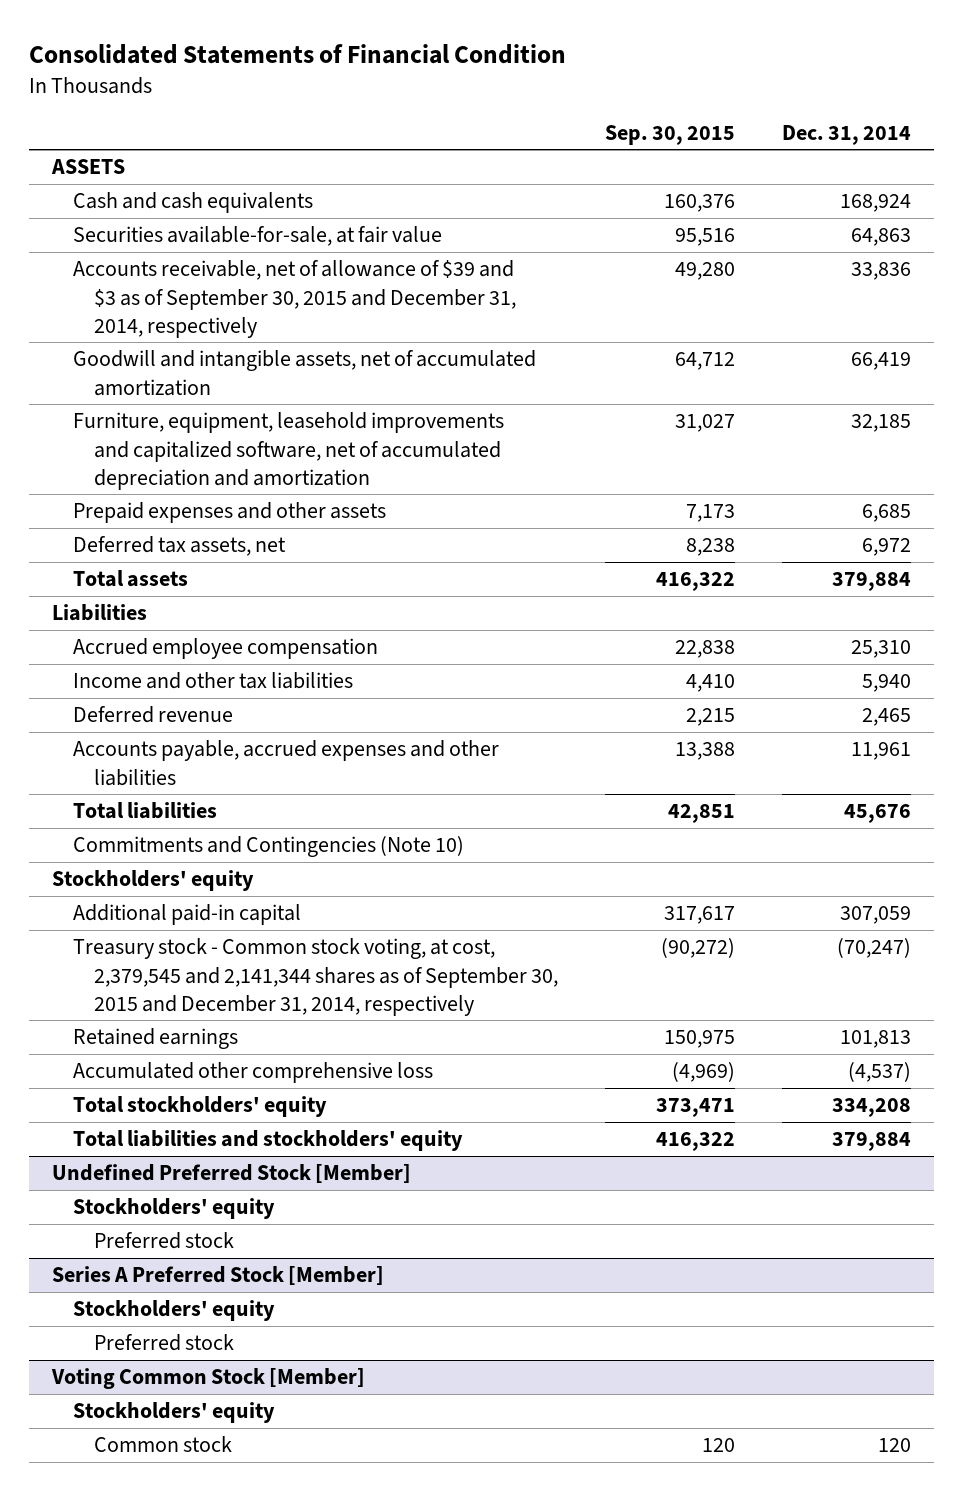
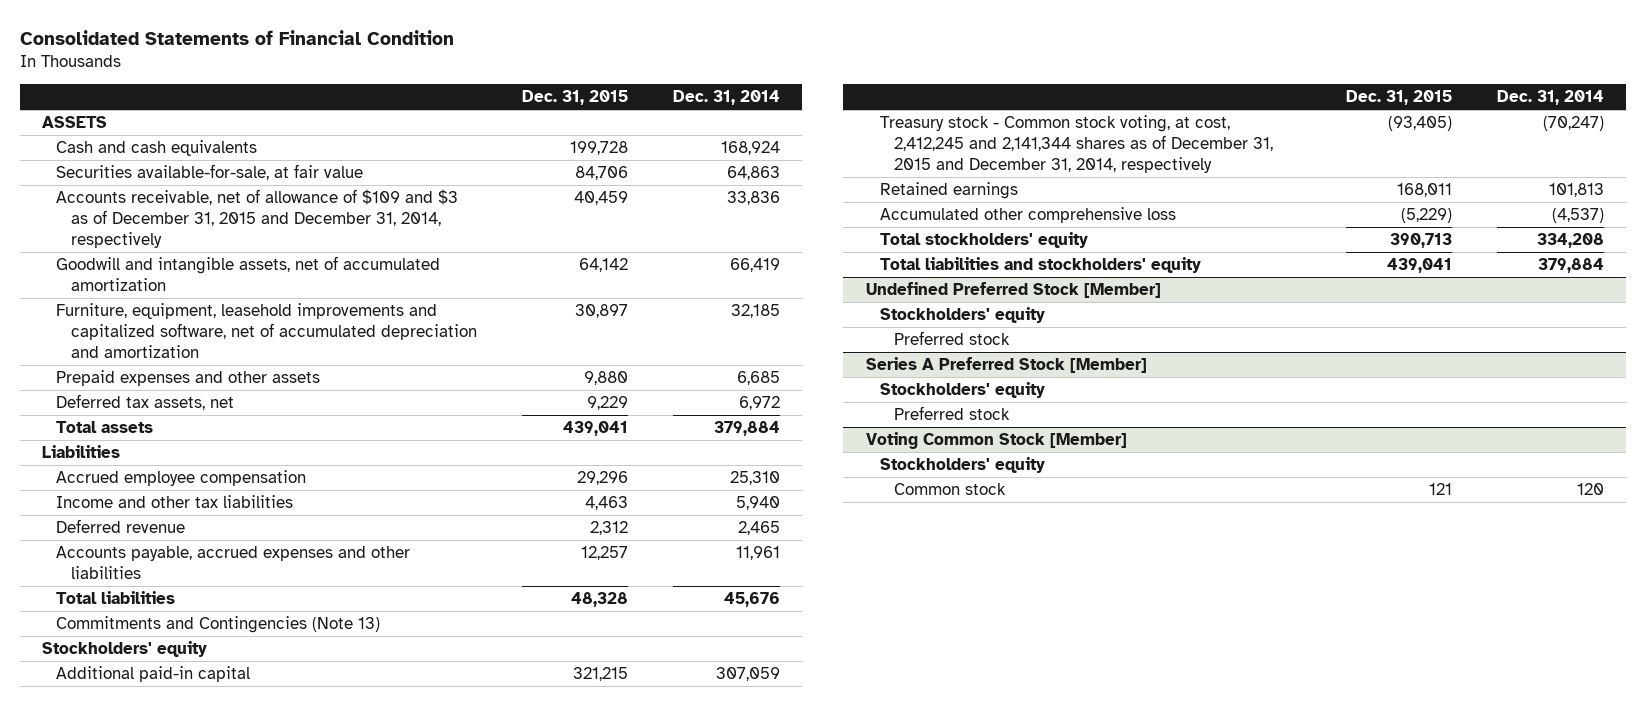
[605,124,736,145] Sep. 30, 2015 -> none
none -> [521,89,628,105] Dec. 31, 2015
[73,260,517,338] Accounts receivable, net of allowance of $39 and $3 as of September 30, 2015 and December 31, 2014, respectively -> [56,189,459,249] Accounts receivable, net of allowance of $109 and $3 as of December 31, 2015 and December 31, 2014, respectively
[73,836,465,858] Commitments and Contingencies (Note 10) -> [56,616,381,634] Commitments and Contingencies (Note 13)
[73,938,559,1016] Treasury stock - Common stock voting, at cost, 2,379,545 and 2,141,344 shares as of September 30, 2015 and December 31, 2014, respectively -> [880,115,1274,174] Treasury stock - Common stock voting, at cost, 2,412,245 and 2,141,344 shares as of December 31, 2015 and December 31, 2014, respectively

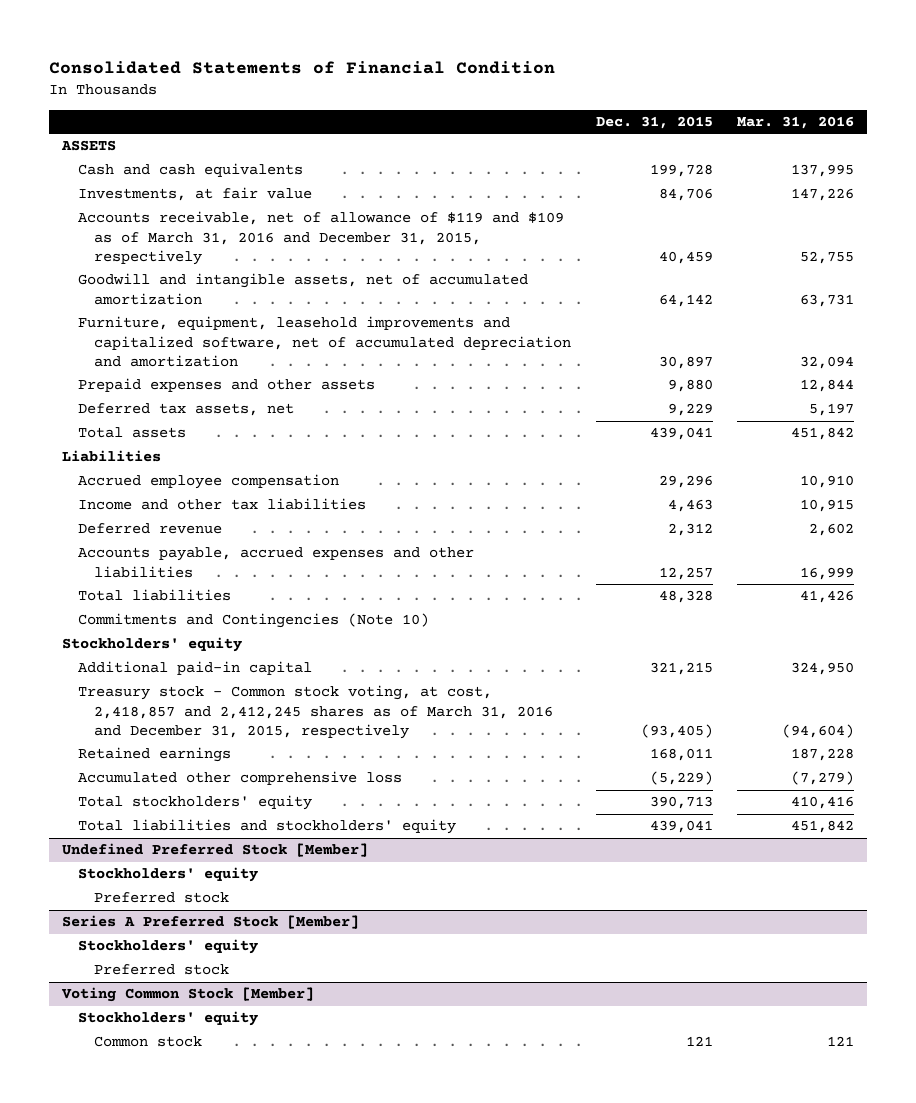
[672,89,780,105] Dec. 31, 2014 -> none
none -> [737,115,855,129] Mar. 31, 2016
[56,164,364,181] Securities available-for-sale, at fair value -> [77,187,312,202] Investments, at fair value
[56,189,459,249] Accounts receivable, net of allowance of $109 and $3 as of December 31, 2015 and December 31, 2014, respectively -> [77,211,564,265] Accounts receivable, net of allowance of $119 and $109 as of March 31, 2016 and December 31, 2015, respectively
[56,616,381,634] Commitments and Contingencies (Note 13) -> [77,613,429,629] Commitments and Contingencies (Note 10)
[880,115,1274,174] Treasury stock - Common stock voting, at cost, 2,412,245 and 2,141,344 shares as of December 31, 2015 and December 31, 2014, respectively -> [77,685,554,739] Treasury stock - Common stock voting, at cost, 2,418,857 and 2,412,245 shares as of March 31, 2016 and December 31, 2015, respectively

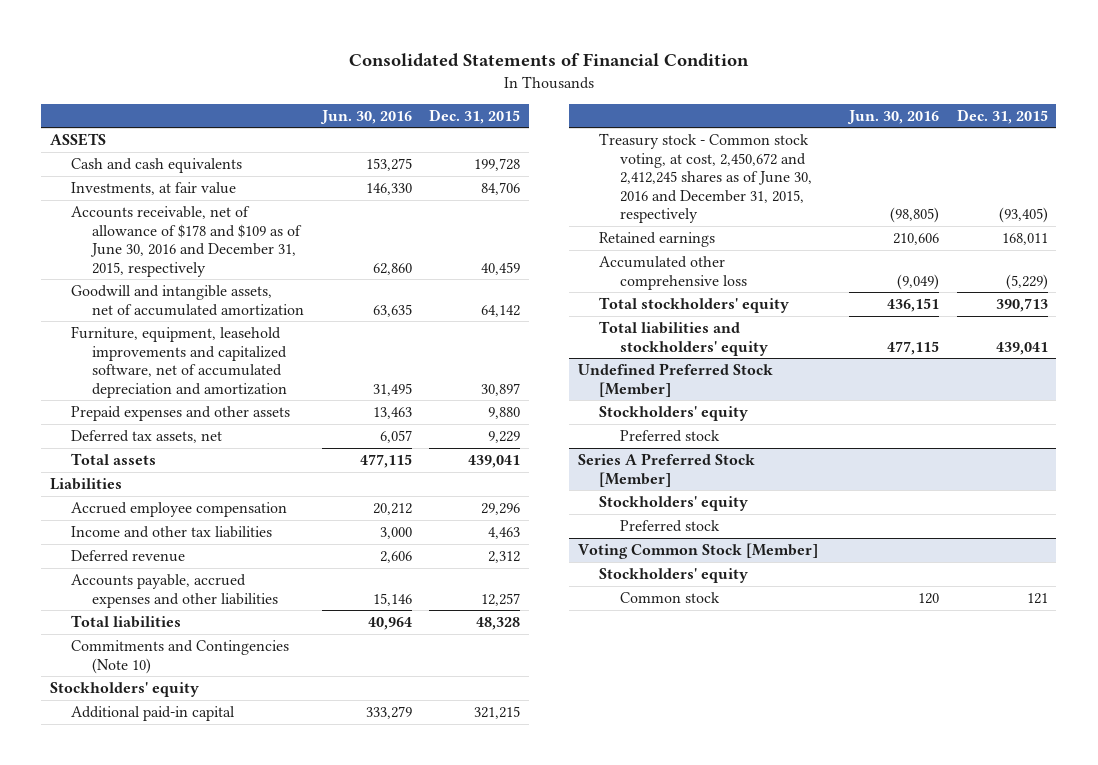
[737,115,855,129] Mar. 31, 2016 -> none
none -> [319,109,412,124] Jun. 30, 2016
[77,211,564,265] Accounts receivable, net of allowance of $119 and $109 as of March 31, 2016 and December 31, 2015, respectively -> [71,206,303,277] Accounts receivable, net of allowance of $178 and $109 as of June 30, 2016 and December 31, 2015, respectively
[77,685,554,739] Treasury stock - Common stock voting, at cost, 2,418,857 and 2,412,245 shares as of March 31, 2016 and December 31, 2015, respectively -> [598,133,812,224] Treasury stock - Common stock voting, at cost, 2,450,672 and 2,412,245 shares as of June 30, 2016 and December 31, 2015, respectively

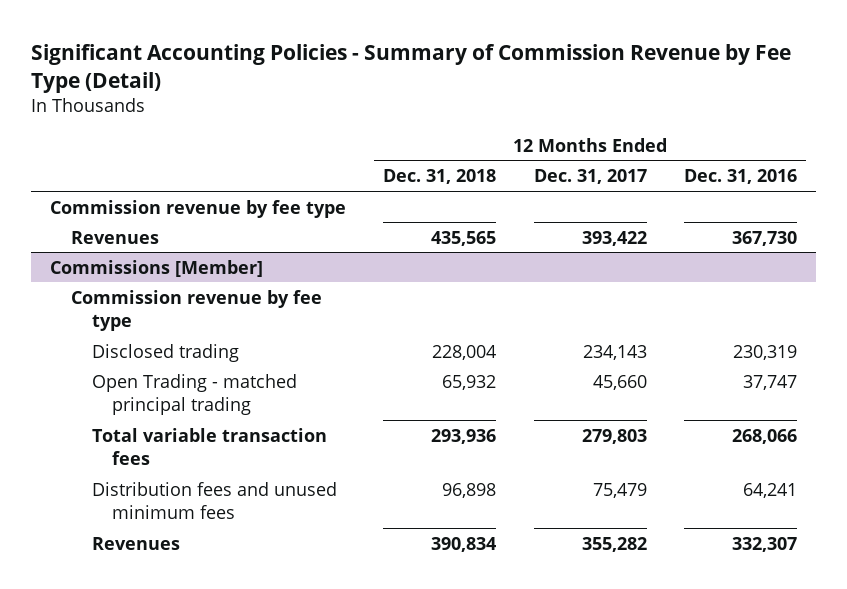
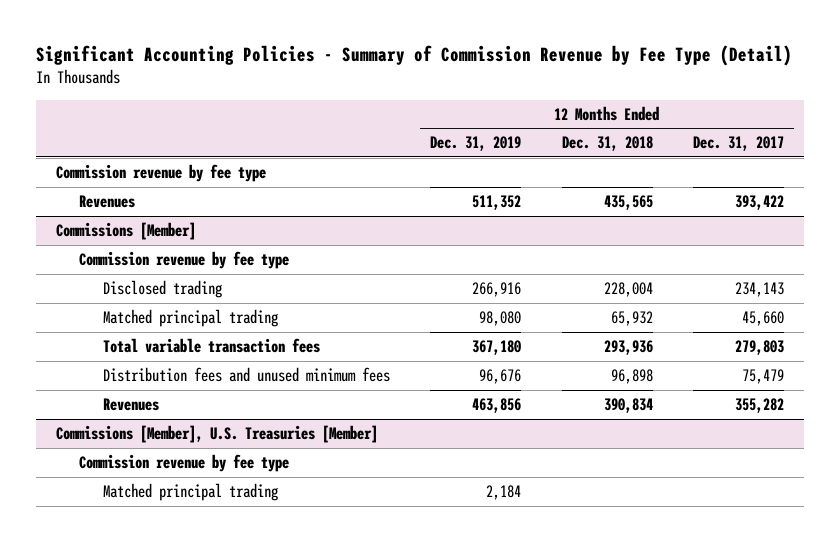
[683,169,797,185] Dec. 31, 2016 -> none
none -> [430,136,522,152] Dec. 31, 2019
[91,373,297,415] Open Trading - matched principal trading -> [102,309,278,328] Matched principal trading
none -> [55,425,378,444] Commissions [Member], U.S. Treasuries [Member]
none -> [79,454,290,473] Commission revenue by fee type
none -> [102,483,278,502] Matched principal trading

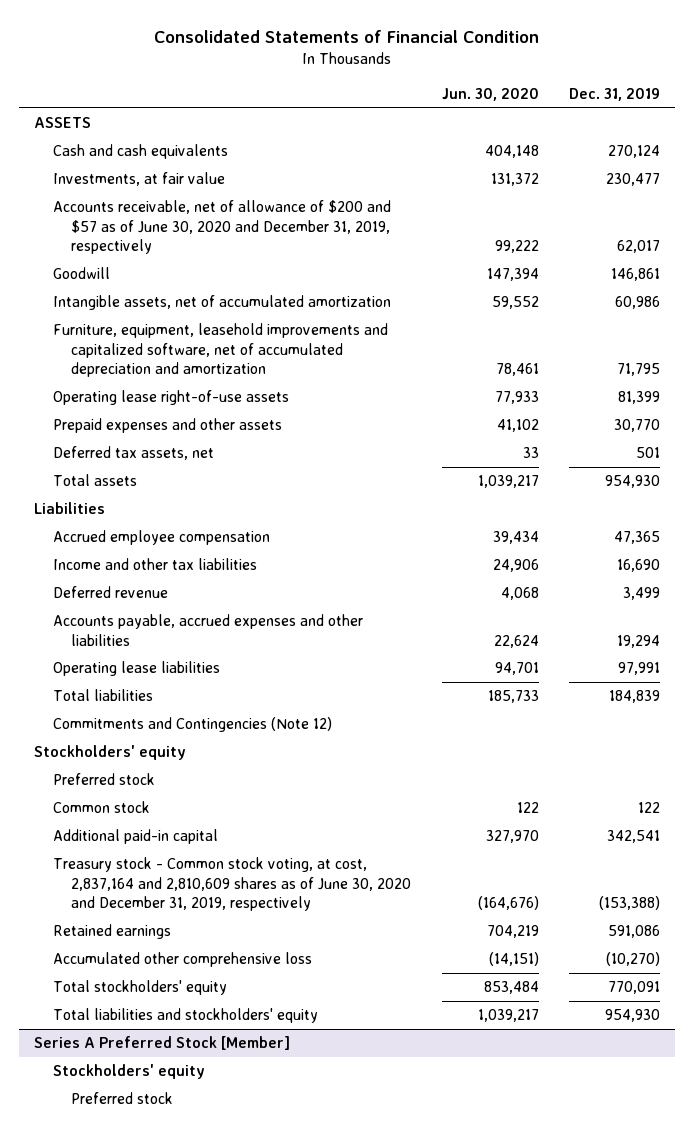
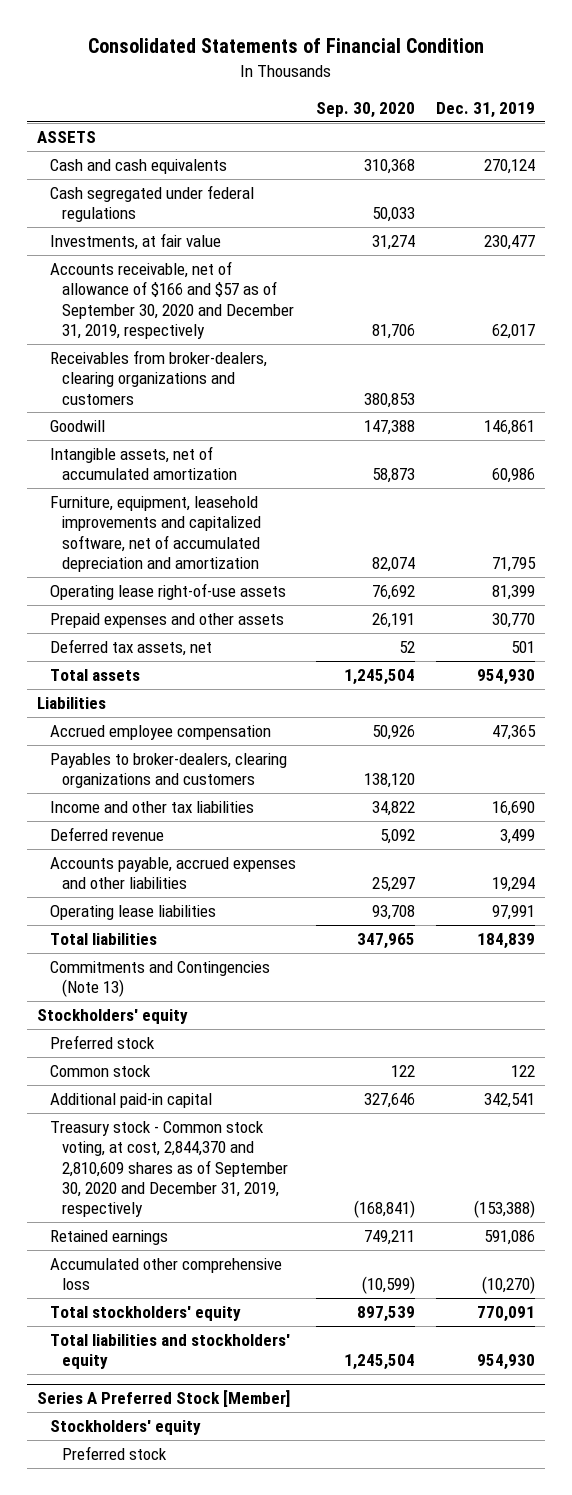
[441,88,539,102] Jun. 30, 2020 -> none
none -> [316,101,416,118] Sep. 30, 2020
none -> [49,185,254,223] Cash segregated under federal regulations
[52,200,391,255] Accounts receivable, net of allowance of $200 and $57 as of June 30, 2020 and December 31, 2019, respectively -> [49,261,295,339] Accounts receivable, net of allowance of $166 and $57 as of September 30, 2020 and December 31, 2019, respectively
none -> [49,350,267,405] Receivables from broker-dealers, clearing organizations and customers
none -> [49,753,287,789] Payables to broker-dealers, clearing organizations and customers
[52,717,332,733] Commitments and Contingencies (Note 12) -> [49,961,270,998] Commitments and Contingencies (Note 13)
[52,857,412,912] Treasury stock - Common stock voting, at cost, 2,837,164 and 2,810,609 shares as of June 30, 2020 and December 31, 2019, respectively -> [49,1121,289,1217] Treasury stock - Common stock voting, at cost, 2,844,370 and 2,810,609 shares as of September 30, 2020 and December 31, 2019, respectively

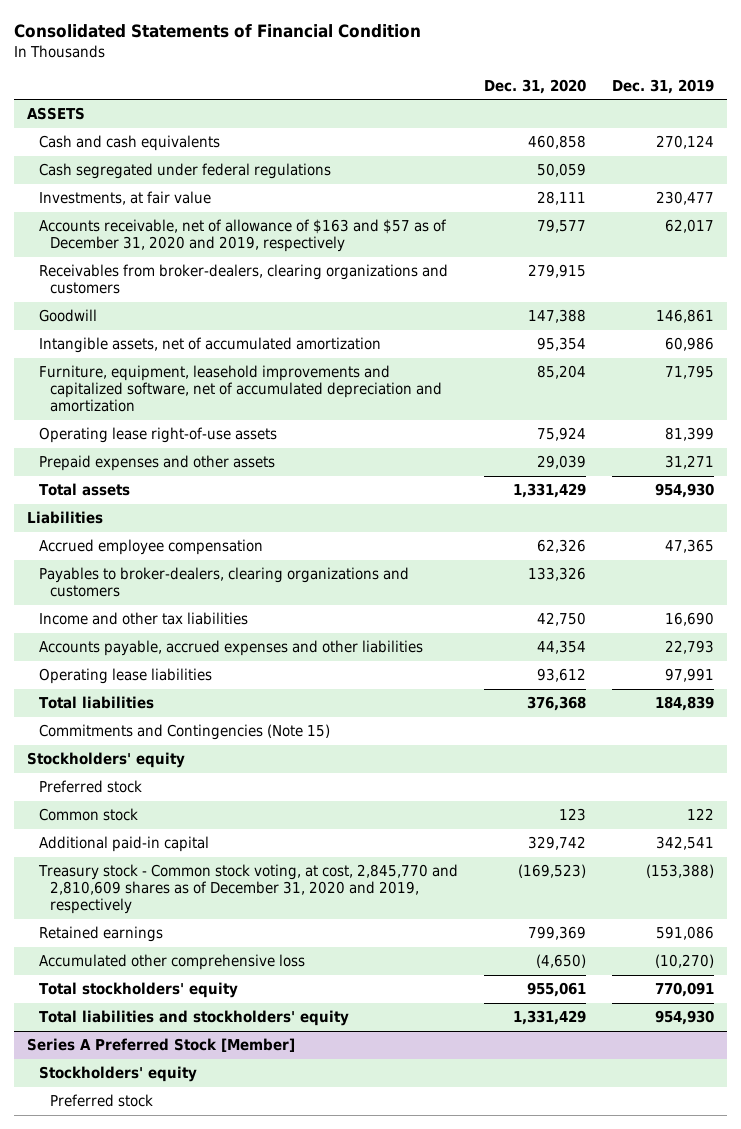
[316,101,416,118] Sep. 30, 2020 -> none
none -> [483,78,586,94] Dec. 31, 2020
[49,261,295,339] Accounts receivable, net of allowance of $166 and $57 as of September 30, 2020 and December 31, 2019, respectively -> [38,219,447,253] Accounts receivable, net of allowance of $163 and $57 as of December 31, 2020 and 2019, respectively
[49,639,212,657] Deferred tax assets, net -> none
[491,613,535,629] 30,770 -> [665,455,715,470] 31,271
[49,827,164,842] Deferred revenue -> none
[491,877,535,893] 19,294 -> [665,640,715,655] 22,793
[49,961,270,998] Commitments and Contingencies (Note 13) -> [38,724,330,741] Commitments and Contingencies (Note 15)
[49,1121,289,1217] Treasury stock - Common stock voting, at cost, 2,844,370 and 2,810,609 shares as of September 30, 2020 and December 31, 2019, respectively -> [37,864,458,915] Treasury stock - Common stock voting, at cost, 2,845,770 and 2,810,609 shares as of December 31, 2020 and 2019, respectively

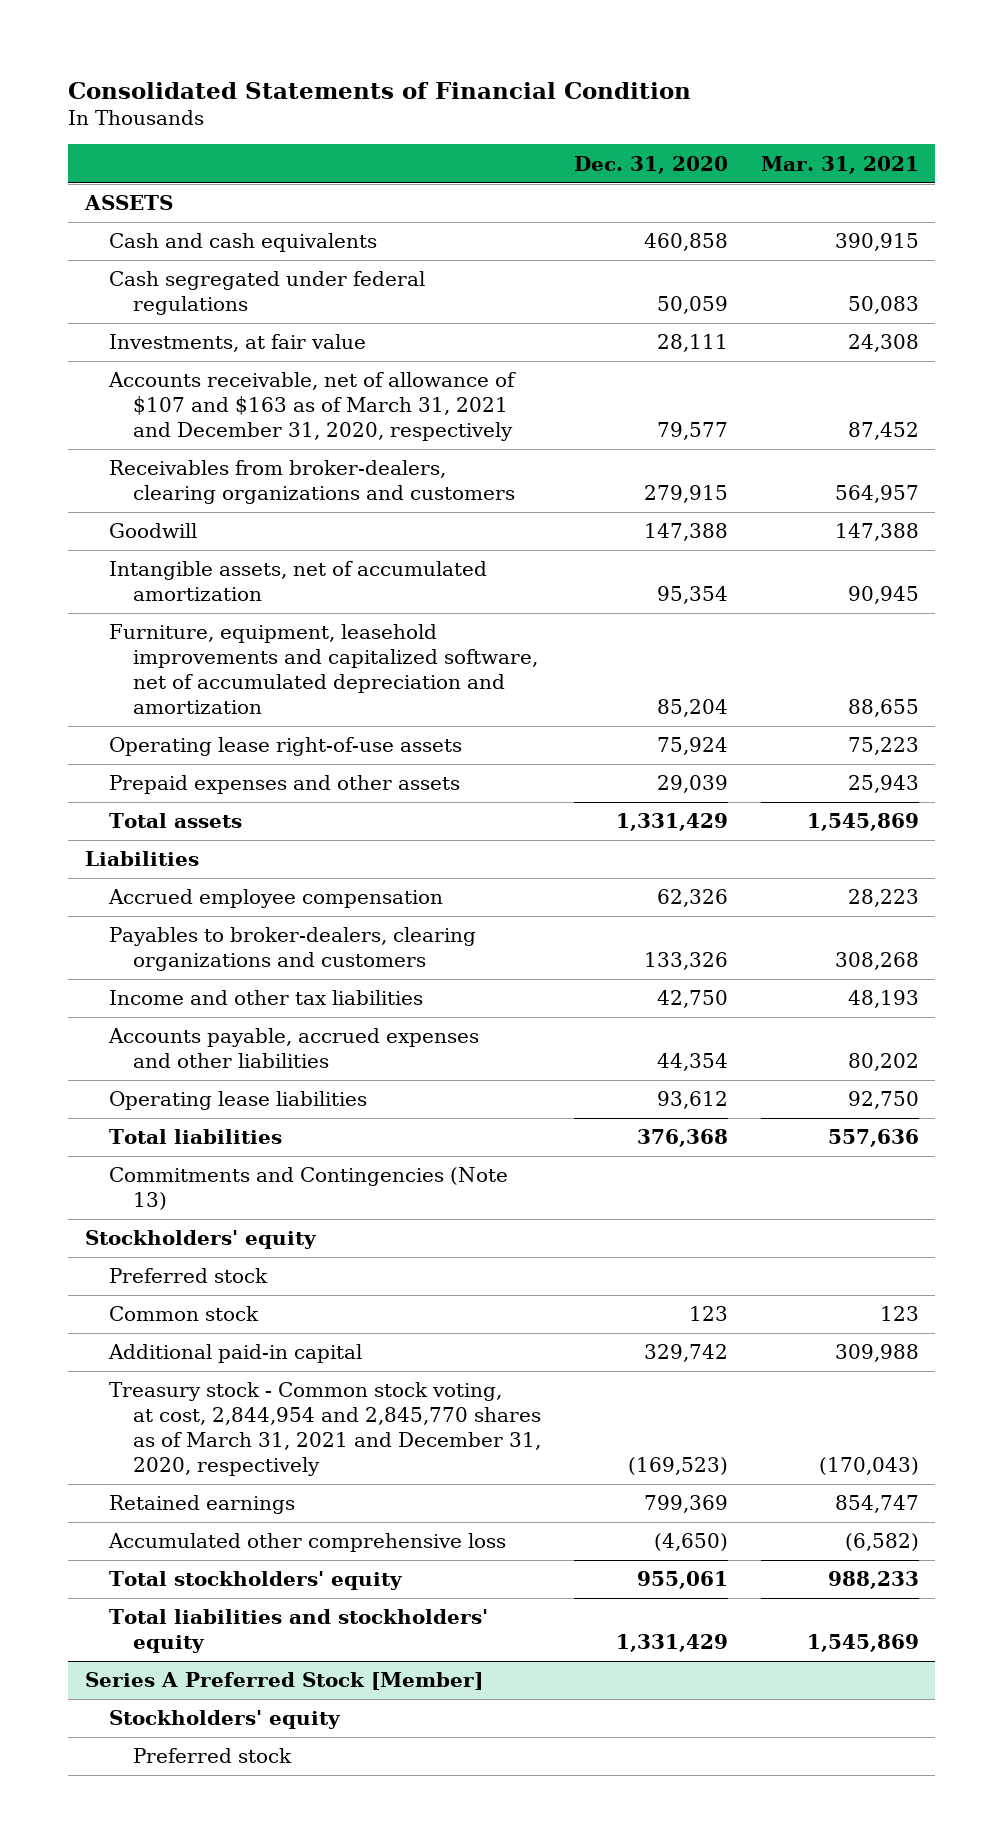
[612,78,715,94] Dec. 31, 2019 -> none
none -> [760,155,919,174] Mar. 31, 2021
[38,219,447,253] Accounts receivable, net of allowance of $163 and $57 as of December 31, 2020 and 2019, respectively -> [107,372,516,441] Accounts receivable, net of allowance of $107 and $163 as of March 31, 2021 and December 31, 2020, respectively
[38,724,330,741] Commitments and Contingencies (Note 15) -> [108,1167,508,1211] Commitments and Contingencies (Note 13)
[37,864,458,915] Treasury stock - Common stock voting, at cost, 2,845,770 and 2,810,609 shares as of December 31, 2020 and 2019, respectively -> [108,1382,542,1476] Treasury stock - Common stock voting, at cost, 2,844,954 and 2,845,770 shares as of March 31, 2021 and December 31, 2020, respectively

